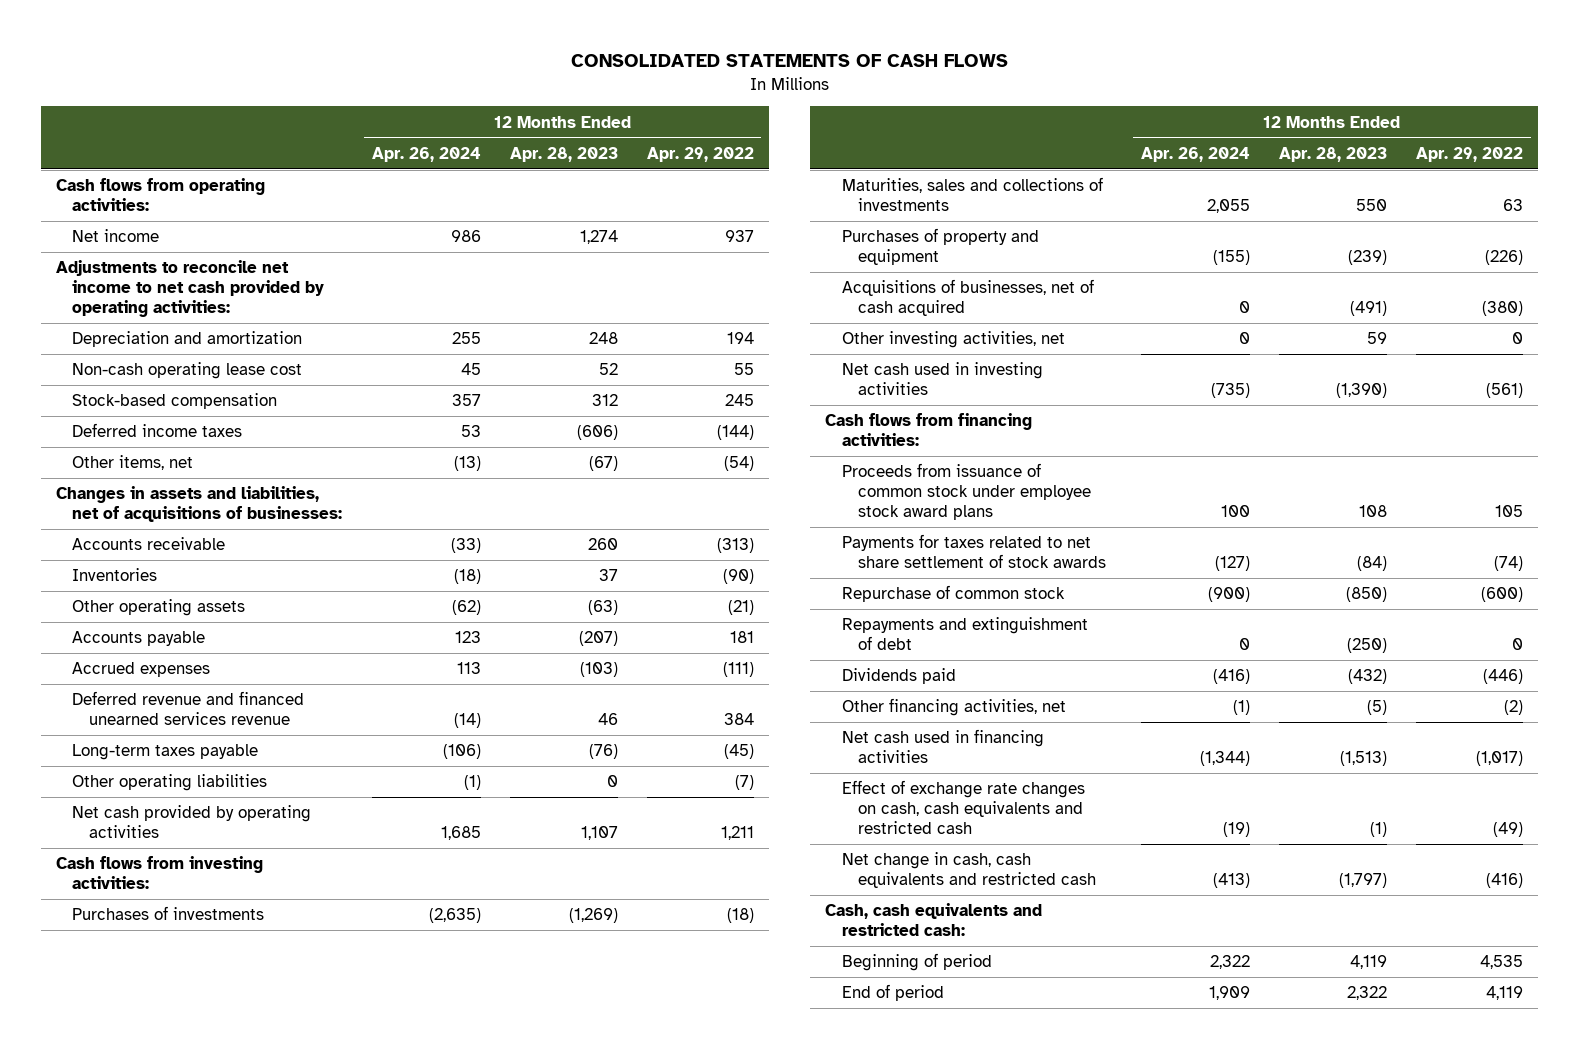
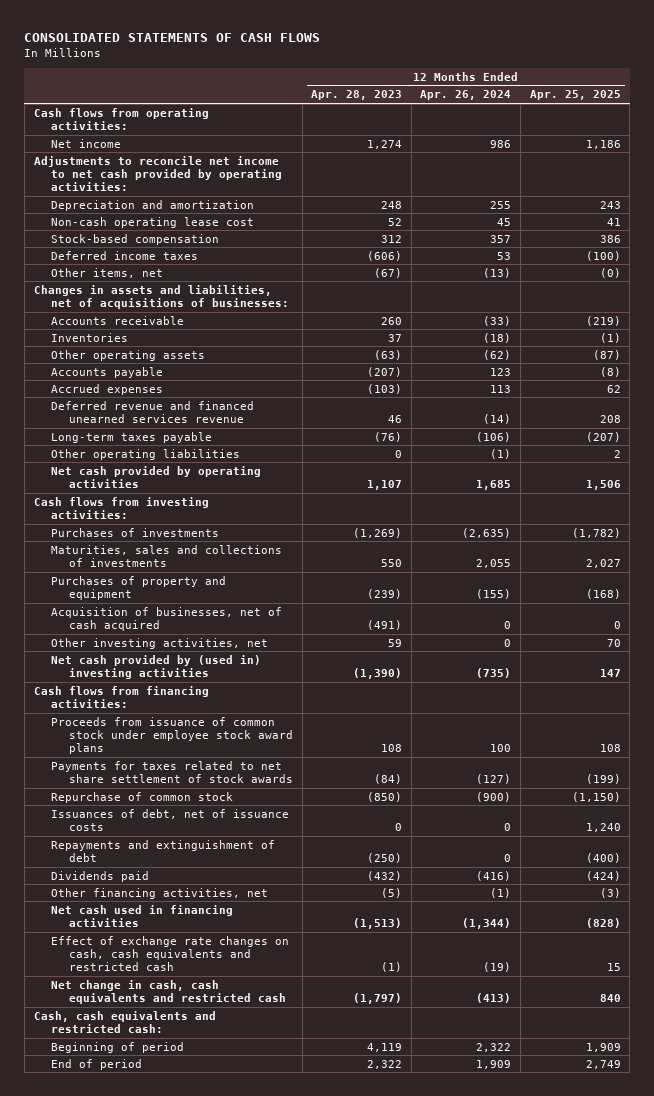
[647,146,755,162] Apr. 29, 2022 -> none
none -> [529,90,621,101] Apr. 25, 2025
[841,279,1094,317] Acquisitions of businesses, net of cash acquired -> [51,606,283,631] Acquisition of businesses, net of cash acquired
[841,362,1043,396] Net cash used in investing activities -> [51,654,262,679] Net cash provided by (used in) investing activities
none -> [51,808,290,831] Issuances of debt, net of issuance costs

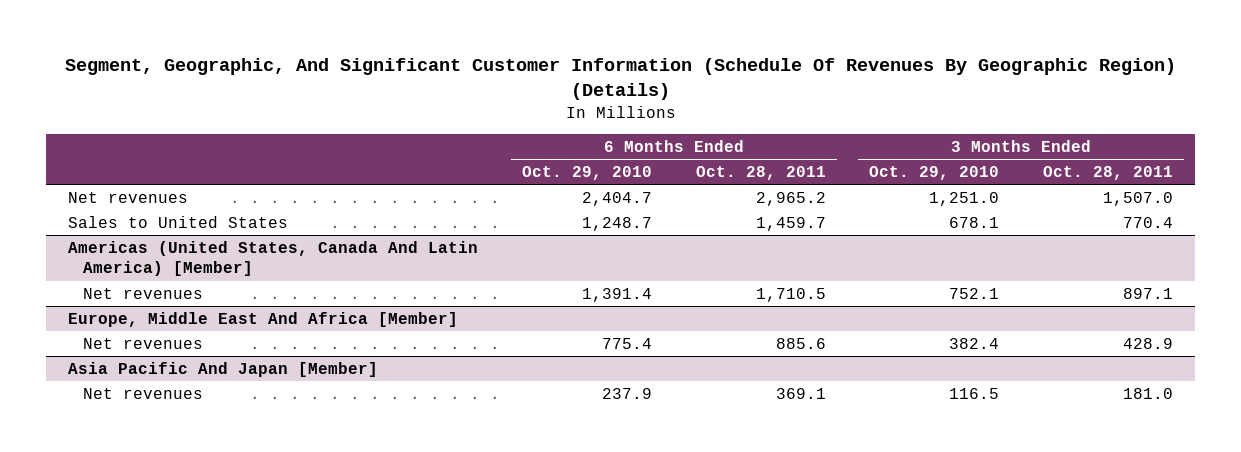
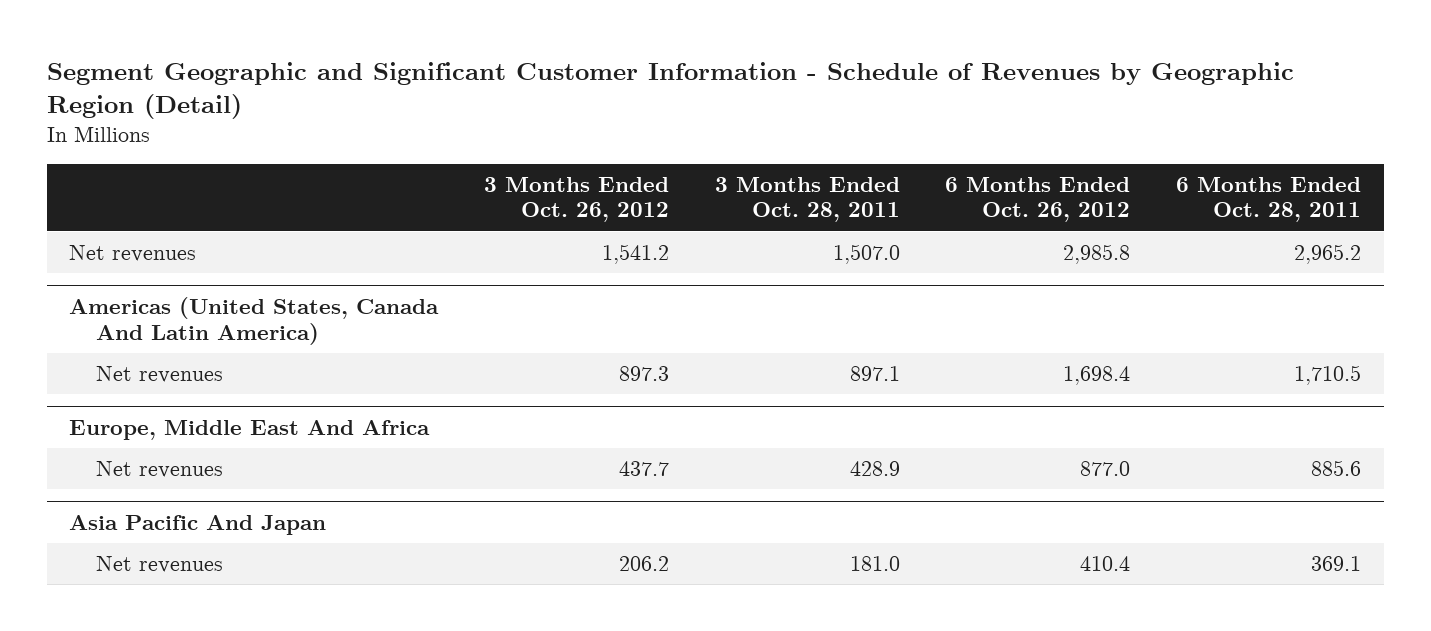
[64,58,1176,101] Segment, Geographic, And Significant Customer Information (Schedule Of Revenues By Geographic Region) (Details) -> [46,61,1294,120] Segment Geographic and Significant Customer Information - Schedule of Revenues by Geographic Region (Detail)
[521,166,652,181] Oct. 29, 2010 -> none
[869,166,1000,181] Oct. 29, 2010 -> none
none -> [484,176,670,223] 3 Months Ended Oct. 26, 2012
none -> [945,176,1131,223] 6 Months Ended Oct. 26, 2012
[68,215,289,228] Sales to United States -> none
[68,240,479,277] Americas (United States, Canada And Latin America) [Member] -> [69,297,440,345] Americas (United States, Canada And Latin America)
[68,311,459,327] Europe, Middle East And Africa [Member] -> [69,420,431,441] Europe, Middle East And Africa
[68,361,379,377] Asia Pacific And Japan [Member] -> [69,515,327,536] Asia Pacific And Japan

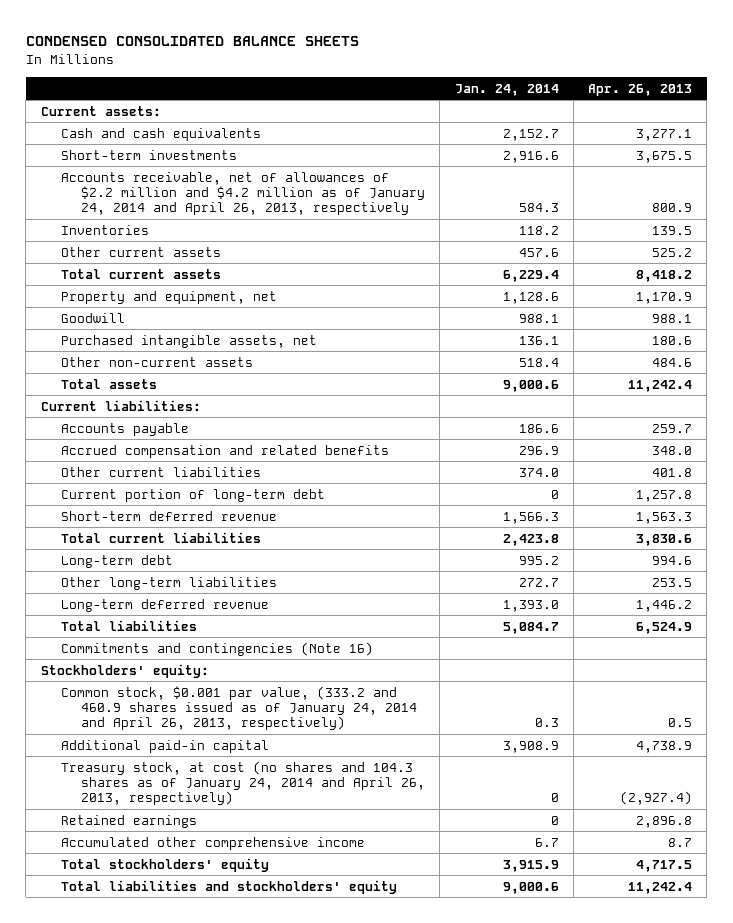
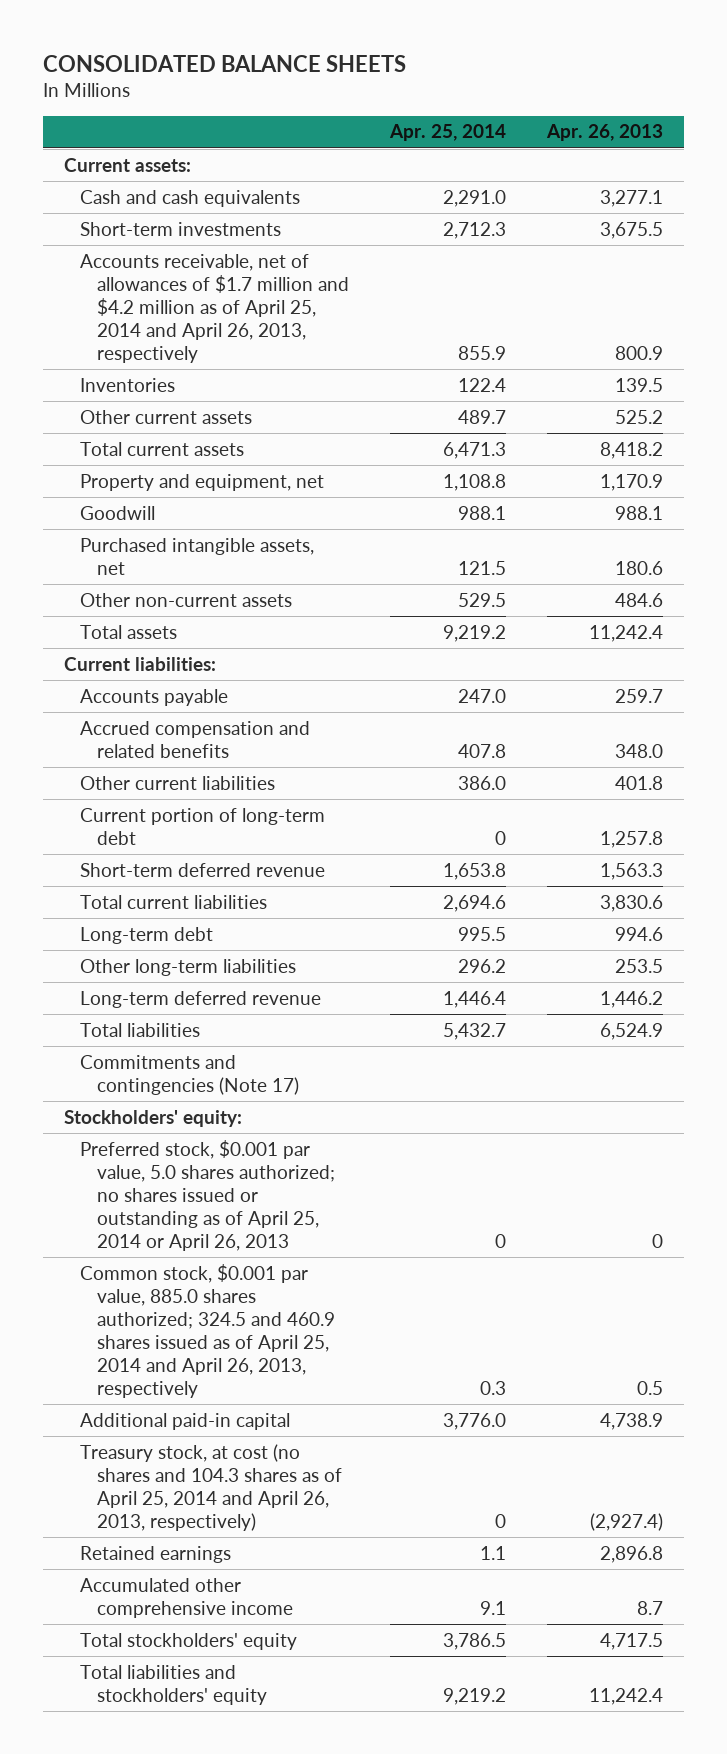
[25,36,359,47] CONDENSED CONSOLIDATED BALANCE SHEETS -> [42,54,406,72] CONSOLIDATED BALANCE SHEETS
[454,83,559,96] Jan. 24, 2014 -> none
none -> [389,124,507,142] Apr. 25, 2014
[60,171,425,216] Accounts receivable, net of allowances of $2.2 million and $4.2 million as of January 24, 2014 and April 26, 2013, respectively -> [80,253,350,363] Accounts receivable, net of allowances of $1.7 million and $4.2 million as of April 25, 2014 and April 26, 2013, respectively
[60,641,373,656] Commitments and contingencies (Note 16) -> [80,1054,300,1095] Commitments and contingencies (Note 17)
none -> [80,1139,336,1251] Preferred stock, $0.001 par value, 5.0 shares authorized; no shares issued or outstanding as of April 25, 2014 or April 26, 2013
[60,685,417,731] Common stock, $0.001 par value, (333.2 and 460.9 shares issued as of January 24, 2014 and April 26, 2013, respectively) -> [80,1263,336,1398] Common stock, $0.001 par value, 885.0 shares authorized; 324.5 and 460.9 shares issued as of April 25, 2014 and April 26, 2013, respectively
[60,760,425,806] Treasury stock, at cost (no shares and 104.3 shares as of January 24, 2014 and April 26, 2013, respectively) -> [80,1443,343,1531] Treasury stock, at cost (no shares and 104.3 shares as of April 25, 2014 and April 26, 2013, respectively)

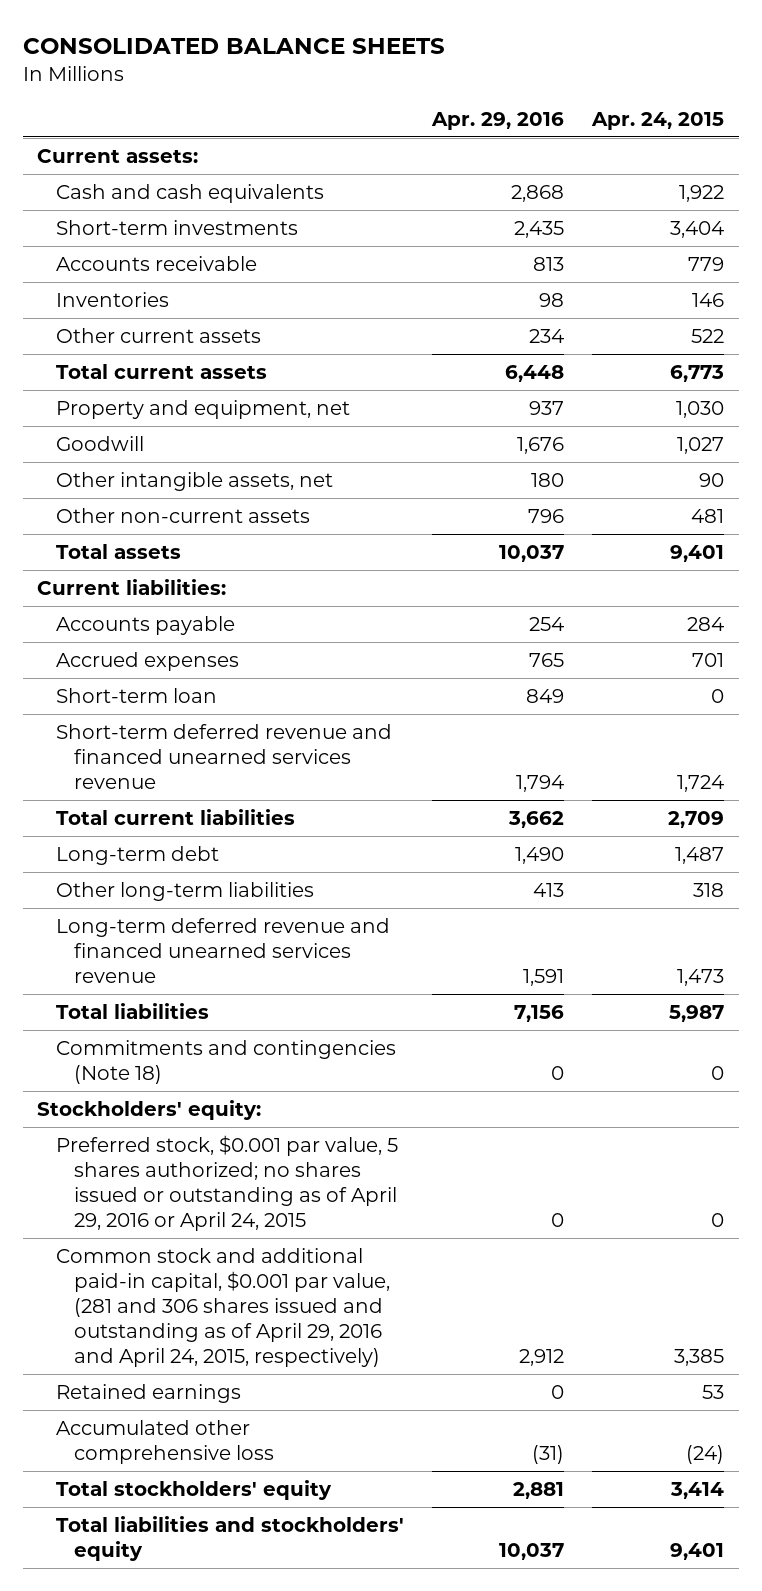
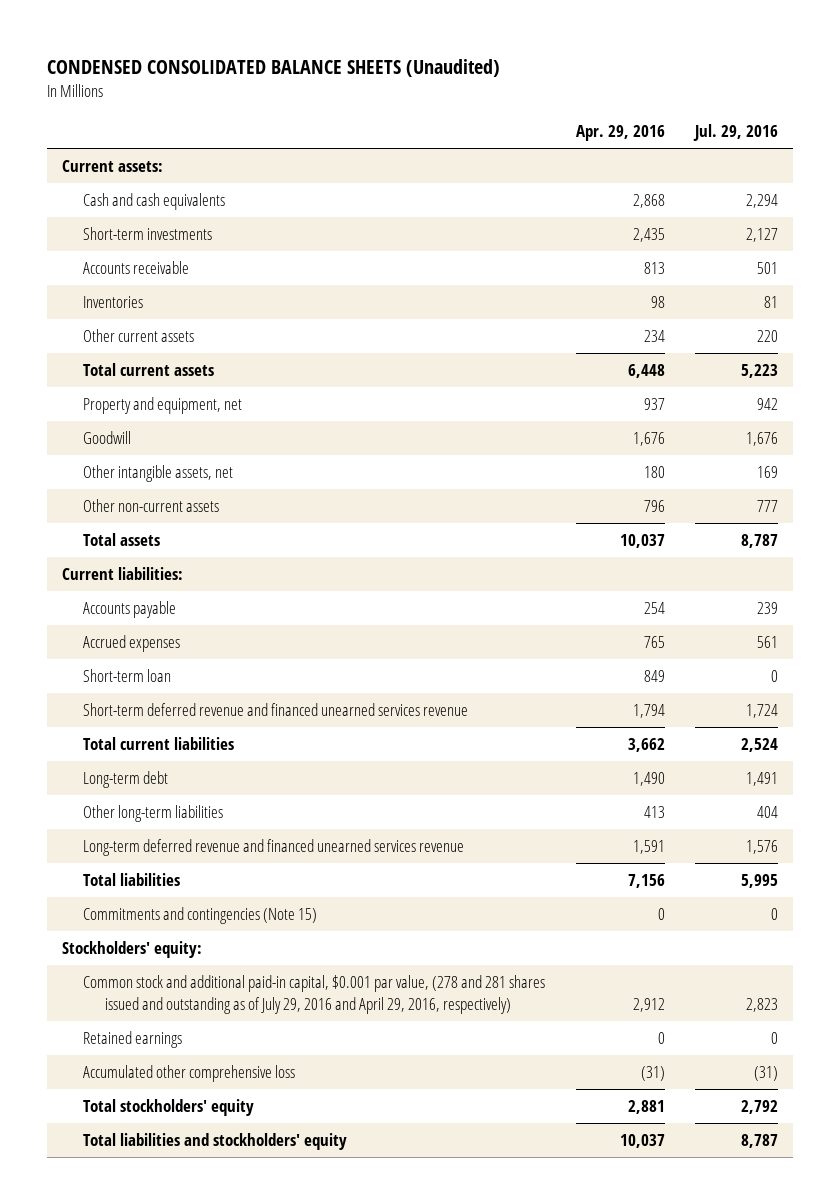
[23,37,446,54] CONSOLIDATED BALANCE SHEETS -> [47,58,501,77] CONDENSED CONSOLIDATED BALANCE SHEETS (Unaudited)
[591,111,725,130] Apr. 24, 2015 -> none
none -> [692,124,778,142] Jul. 29, 2016
[55,1039,396,1084] Commitments and contingencies (Note 18) -> [83,907,318,925] Commitments and contingencies (Note 15)
[55,1134,398,1231] Preferred stock, $0.001 par value, 5 shares authorized; no shares issued or outstanding as of April 29, 2016 or April 24, 2015 -> none
[55,1247,390,1367] Common stock and additional paid-in capital, $0.001 par value, (281 and 306 shares issued and outstanding as of April 29, 2016 and April 24, 2015, respectively) -> [83,975,546,1015] Common stock and additional paid-in capital, $0.001 par value, (278 and 281 shares issued and outstanding as of July 29, 2016 and April 29, 2016, respectively)

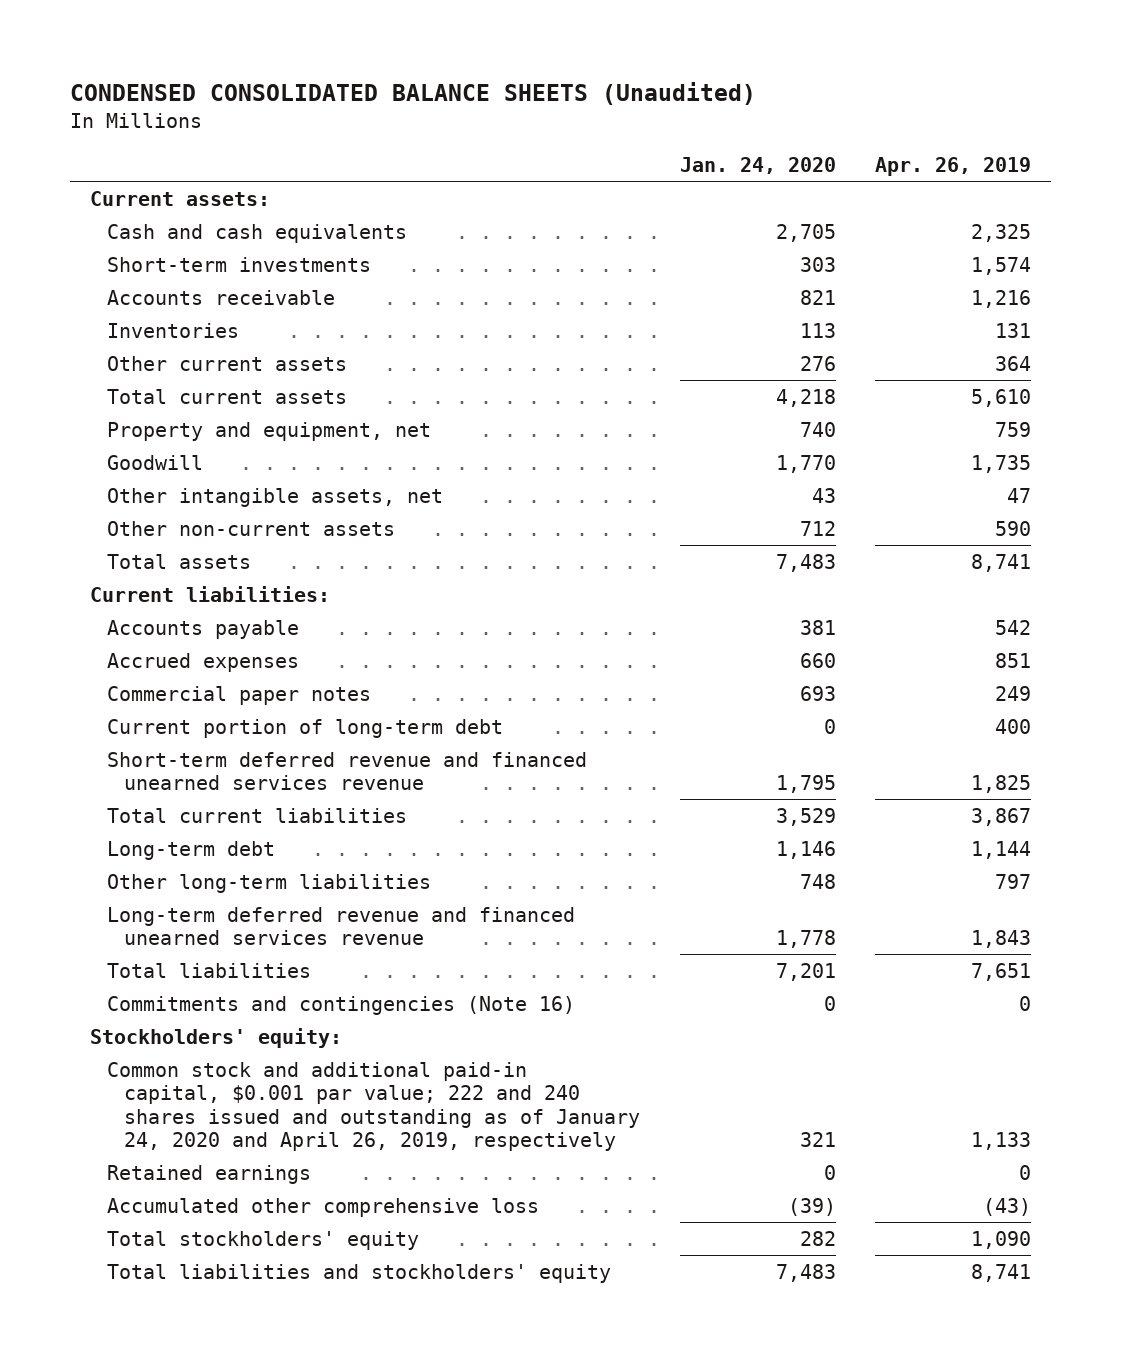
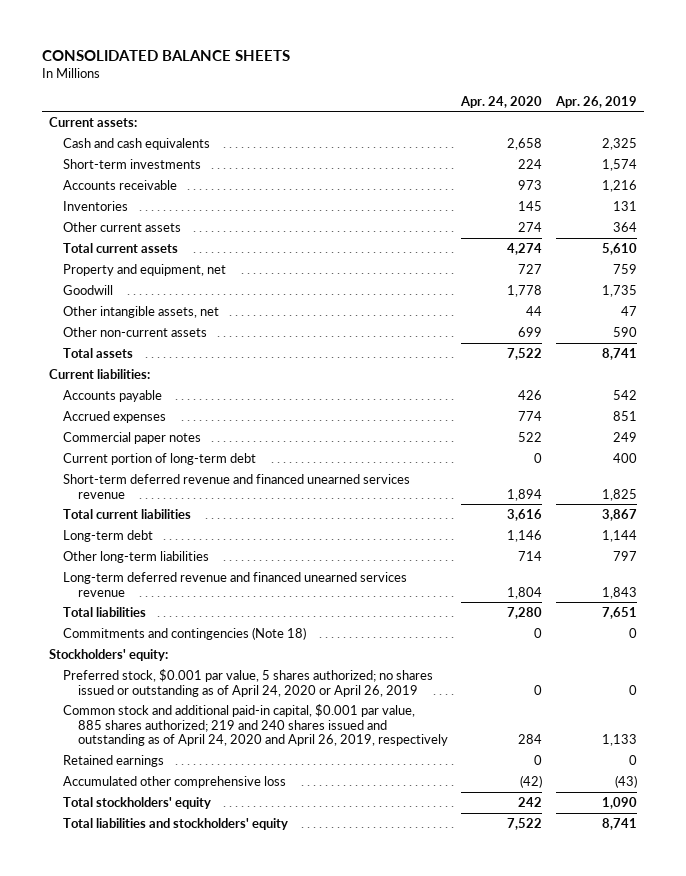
[69,81,756,105] CONDENSED CONSOLIDATED BALANCE SHEETS (Unaudited) -> [41,50,290,62] CONSOLIDATED BALANCE SHEETS
[679,156,836,174] Jan. 24, 2020 -> none
none -> [460,95,543,108] Apr. 24, 2020
[106,995,575,1015] Commitments and contingencies (Note 16) -> [63,626,307,640] Commitments and contingencies (Note 18)
none -> [63,668,434,697] Preferred stock, $0.001 par value, 5 shares authorized; no shares issued or outstanding as of April 24, 2020 or April 26, 2019
[106,1061,640,1151] Common stock and additional paid-in capital, $0.001 par value; 222 and 240 shares issued and outstanding as of January 24, 2020 and April 26, 2019, respectively -> [63,703,448,747] Common stock and additional paid-in capital, $0.001 par value, 885 shares authorized; 219 and 240 shares issued and outstanding as of April 24, 2020 and April 26, 2019, respectively

